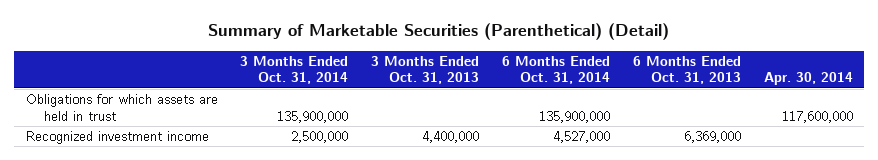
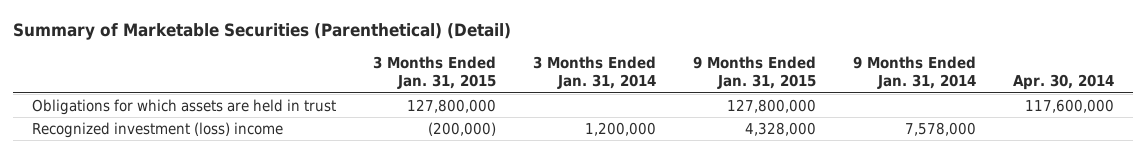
[240,55,349,85] 3 Months Ended Oct. 31, 2014 -> none
[371,55,480,85] 3 Months Ended Oct. 31, 2013 -> none
[502,55,611,85] 6 Months Ended Oct. 31, 2014 -> none
[632,55,741,85] 6 Months Ended Oct. 31, 2013 -> none
none -> [372,55,496,90] 3 Months Ended Jan. 31, 2015
none -> [532,55,656,90] 3 Months Ended Jan. 31, 2014
none -> [693,55,817,90] 9 Months Ended Jan. 31, 2015
none -> [853,55,977,90] 9 Months Ended Jan. 31, 2014
[25,131,209,145] Recognized investment income -> [31,122,283,139] Recognized investment (loss) income

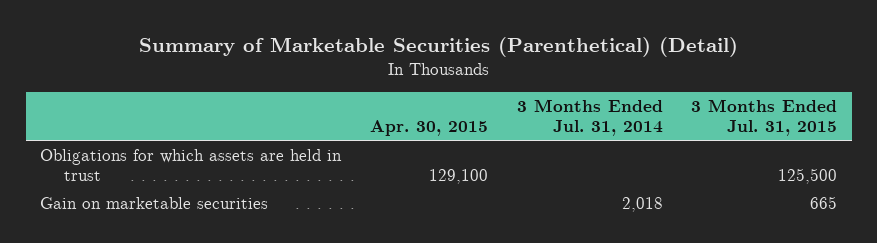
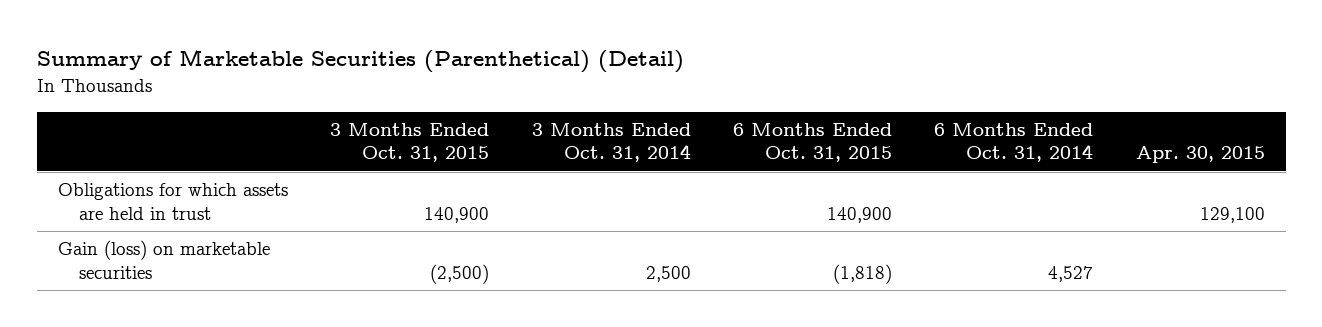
[516,99,663,137] 3 Months Ended Jul. 31, 2014 -> none
[691,99,838,137] 3 Months Ended Jul. 31, 2015 -> none
none -> [330,122,490,163] 3 Months Ended Oct. 31, 2015
none -> [531,122,691,163] 3 Months Ended Oct. 31, 2014
none -> [732,122,892,163] 6 Months Ended Oct. 31, 2015
none -> [934,122,1094,163] 6 Months Ended Oct. 31, 2014
[40,196,269,209] Gain on marketable securities -> [57,240,270,279] Gain (loss) on marketable securities

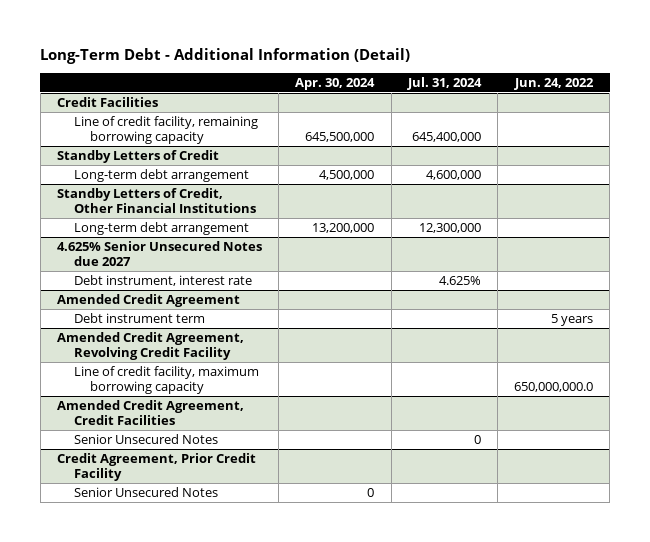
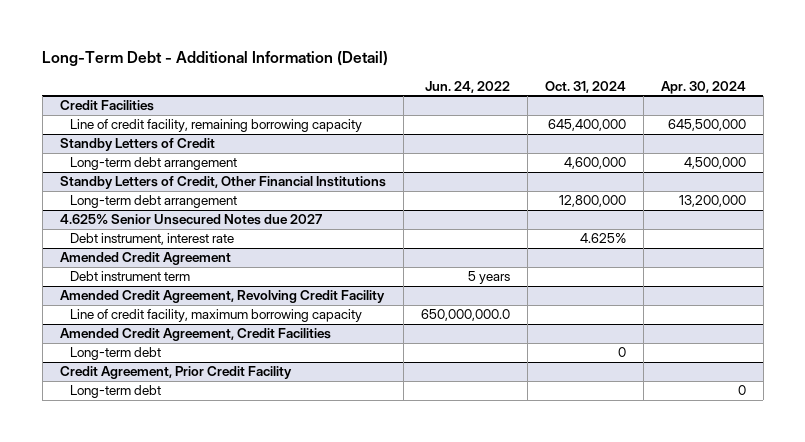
[406,77,482,91] Jul. 31, 2024 -> none
none -> [544,80,626,93] Oct. 31, 2024
[73,433,218,444] Senior Unsecured Notes -> [70,347,162,361] Long-term debt
[73,486,218,497] Senior Unsecured Notes -> [70,385,162,399] Long-term debt

